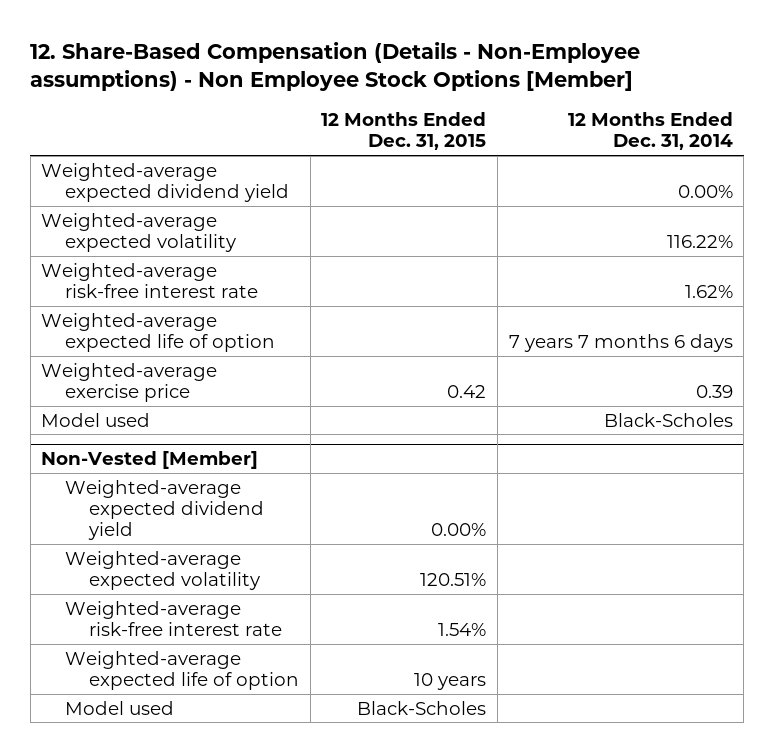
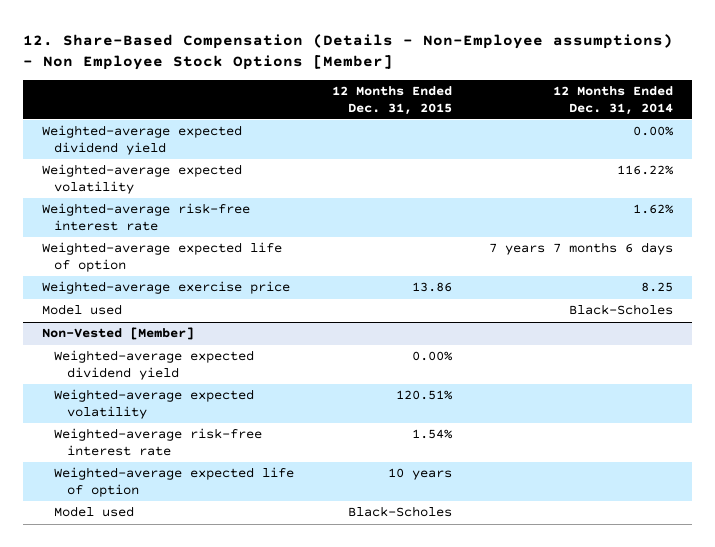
[447,385,487,399] 0.42 -> [411,282,452,293] 13.86
[695,385,733,399] 0.39 -> [641,282,674,293] 8.25

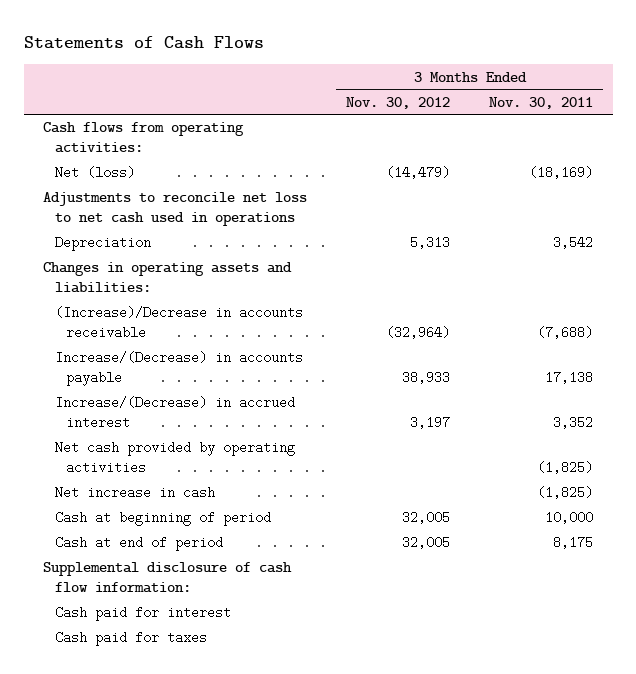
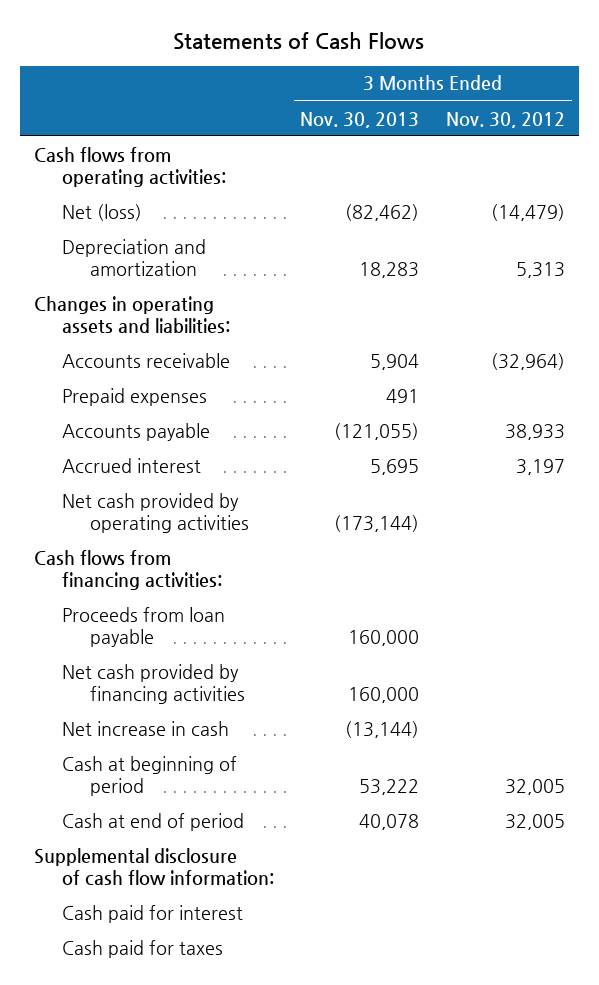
[489,96,594,109] Nov. 30, 2011 -> none
none -> [300,111,420,128] Nov. 30, 2013
[43,192,308,227] Adjustments to reconcile net loss to net cash used in operations -> none
[54,236,151,252] Depreciation -> [61,238,206,276] Depreciation and amortization
[54,306,303,340] (Increase)/Decrease in accounts receivable -> [61,352,230,368] Accounts receivable
none -> [61,387,207,406] Prepaid expenses
[54,351,303,387] Increase/(Decrease) in accounts payable -> [61,422,210,441] Accounts payable
[54,396,295,430] Increase/(Decrease) in accrued interest -> [61,457,201,473] Accrued interest
none -> [33,549,222,590] Cash flows from financing activities:
none -> [61,606,225,647] Proceeds from loan payable
none -> [61,663,245,704] Net cash provided by financing activities

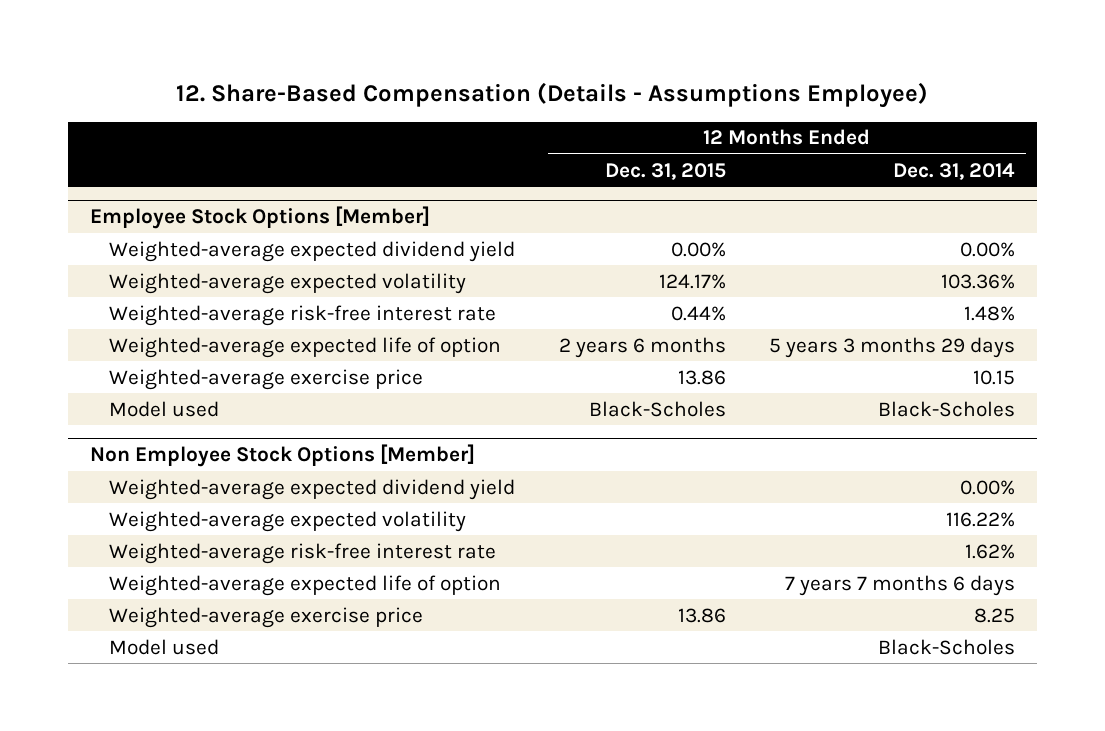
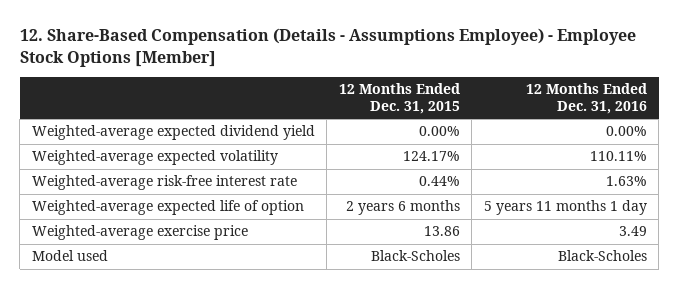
[176,81,929,108] 12. Share-Based Compensation (Details - Assumptions Employee) -> [19,28,636,68] 12. Share-Based Compensation (Details - Assumptions Employee) - Employee Stock Options [Member]
[892,162,1015,180] Dec. 31, 2014 -> none
none -> [525,83,647,114] 12 Months Ended Dec. 31, 2016
[89,206,430,230] Employee Stock Options [Member] -> none
[89,444,475,468] Non Employee Stock Options [Member] -> none
[109,478,516,500] Weighted-average expected dividend yield -> none
[109,510,467,532] Weighted-average expected volatility -> none
[109,542,497,564] Weighted-average risk-free interest rate -> none
[109,574,502,596] Weighted-average expected life of option -> none
[109,606,424,628] Weighted-average exercise price -> none
[109,638,220,655] Model used -> none

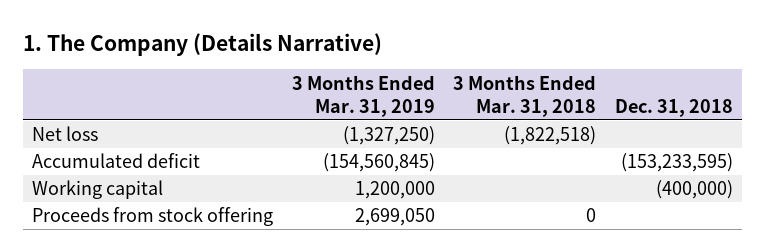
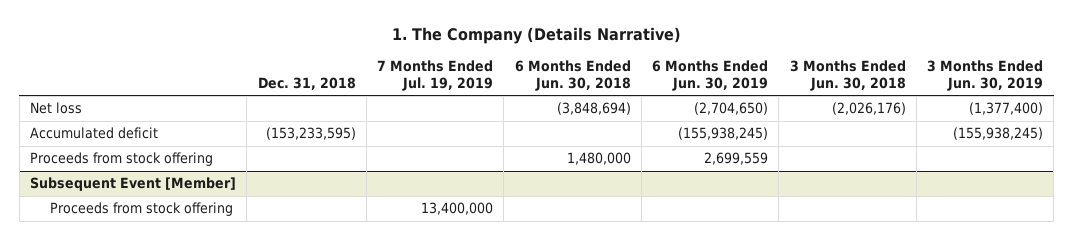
[291,74,435,117] 3 Months Ended Mar. 31, 2019 -> none
[453,74,597,117] 3 Months Ended Mar. 31, 2018 -> none
none -> [377,60,494,91] 7 Months Ended Jul. 19, 2019
none -> [514,60,631,91] 6 Months Ended Jun. 30, 2018
none -> [652,60,769,91] 6 Months Ended Jun. 30, 2019
none -> [789,60,906,91] 3 Months Ended Jun. 30, 2018
none -> [927,60,1044,91] 3 Months Ended Jun. 30, 2019
[32,180,164,200] Working capital -> none
none -> [30,177,237,192] Subsequent Event [Member]
none -> [49,202,233,217] Proceeds from stock offering

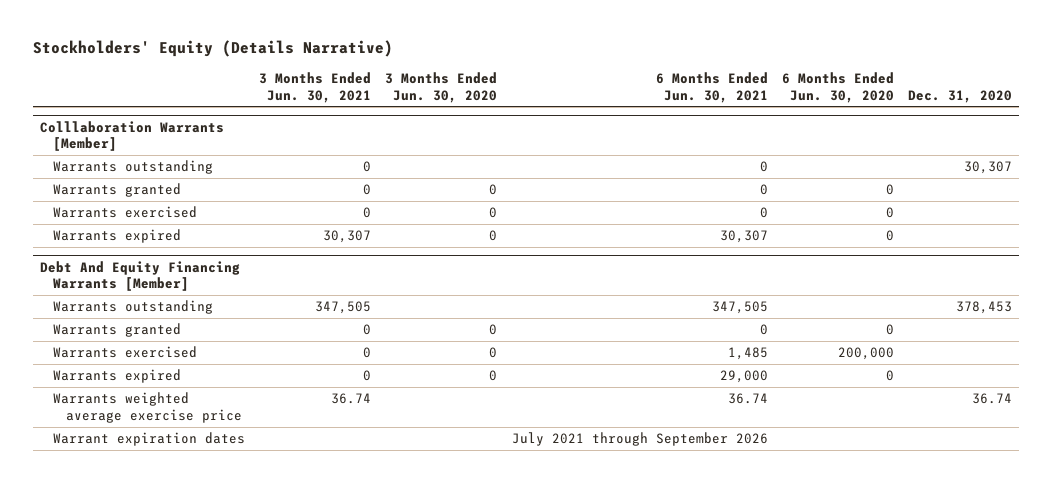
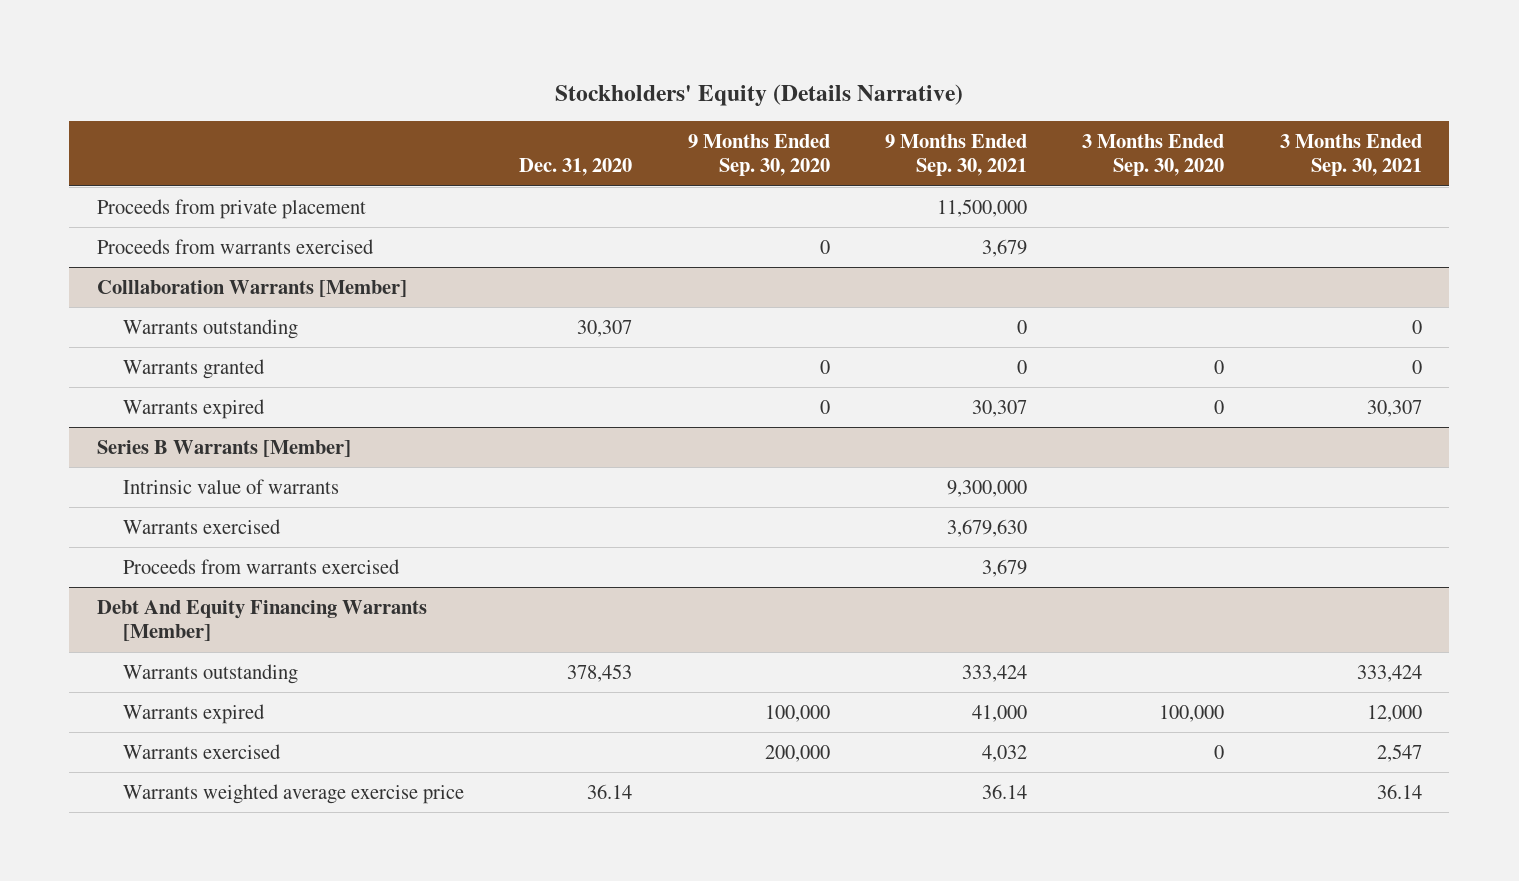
[259,71,372,103] 3 Months Ended Jun. 30, 2021 -> none
[385,71,498,103] 3 Months Ended Jun. 30, 2020 -> none
[655,71,768,103] 6 Months Ended Jun. 30, 2021 -> none
[781,71,894,103] 6 Months Ended Jun. 30, 2020 -> none
none -> [687,133,830,177] 9 Months Ended Sep. 30, 2020
none -> [885,133,1028,177] 9 Months Ended Sep. 30, 2021
none -> [1082,133,1225,177] 3 Months Ended Sep. 30, 2020
none -> [1279,133,1422,177] 3 Months Ended Sep. 30, 2021
none -> [96,198,366,219] Proceeds from private placement
none -> [96,238,374,254] Proceeds from warrants exercised
[52,206,197,219] Warrants exercised -> none
none -> [96,439,351,457] Series B Warrants [Member]
none -> [123,478,340,494] Intrinsic value of warrants
none -> [123,518,282,534] Warrants exercised
none -> [123,558,401,574] Proceeds from warrants exercised
[52,323,181,338] Warrants granted -> none
[52,432,245,447] Warrant expiration dates -> none
[52,346,197,359] Warrants exercised -> [123,743,282,759] Warrants exercised
[972,393,1013,405] 36.74 -> [587,783,633,799] 36.14

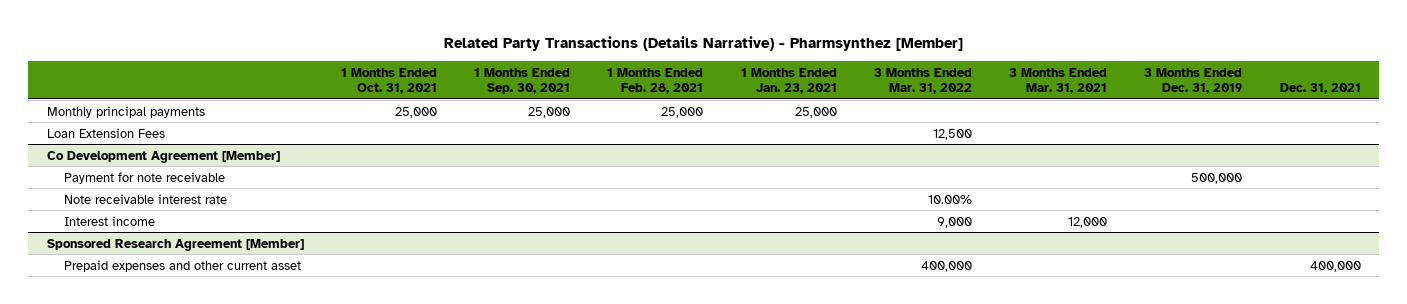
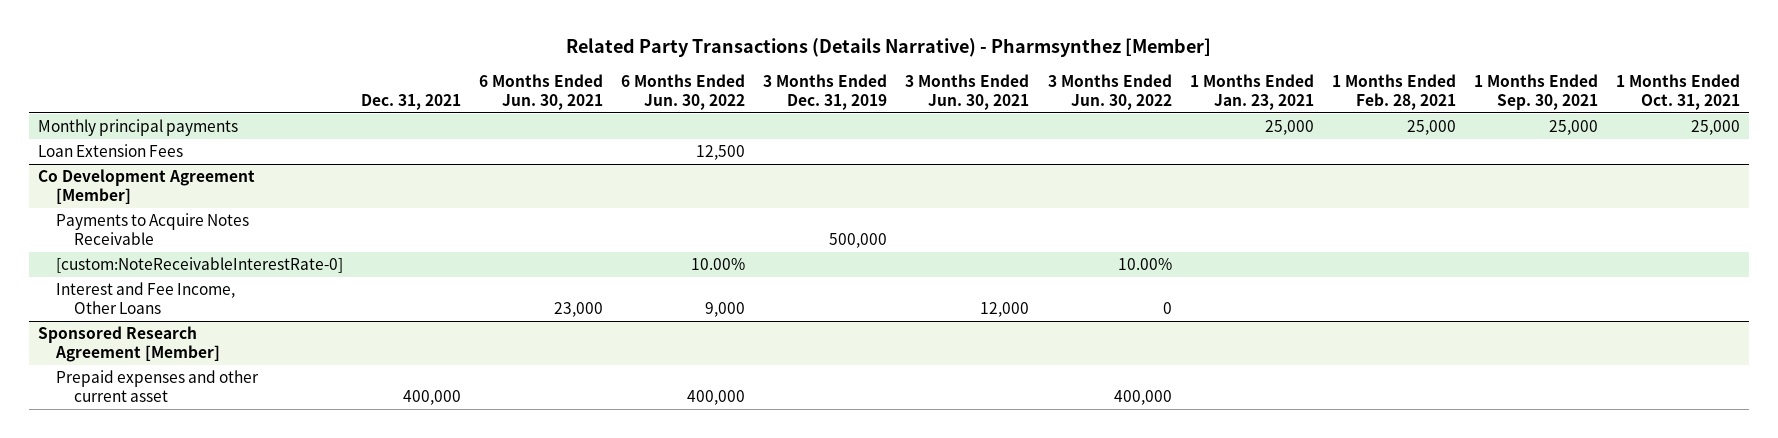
[873,67,972,94] 3 Months Ended Mar. 31, 2022 -> none
[1009,67,1108,94] 3 Months Ended Mar. 31, 2021 -> none
none -> [479,73,604,111] 6 Months Ended Jun. 30, 2021
none -> [621,73,746,111] 6 Months Ended Jun. 30, 2022
none -> [905,73,1030,111] 3 Months Ended Jun. 30, 2021
none -> [1047,73,1172,111] 3 Months Ended Jun. 30, 2022
[63,171,225,184] Payment for note receivable -> [55,213,249,246] Payments to Acquire Notes Receivable
[63,193,227,204] Note receivable interest rate -> [55,257,343,274] [custom:NoteReceivableInterestRate-0]
[63,215,155,226] Interest income -> [55,282,235,315] Interest and Fee Income, Other Loans

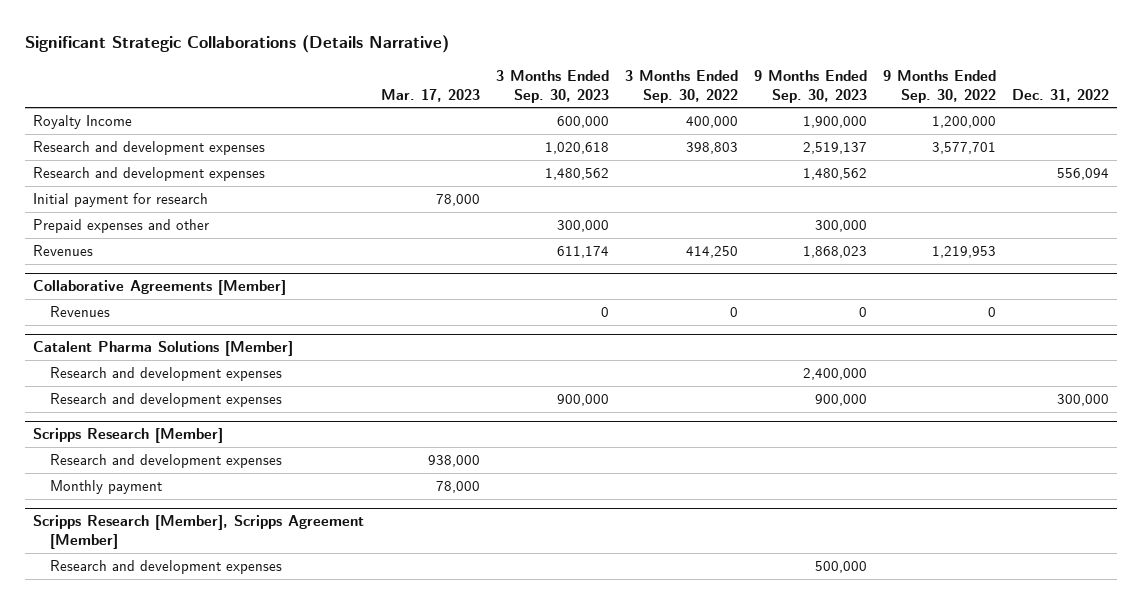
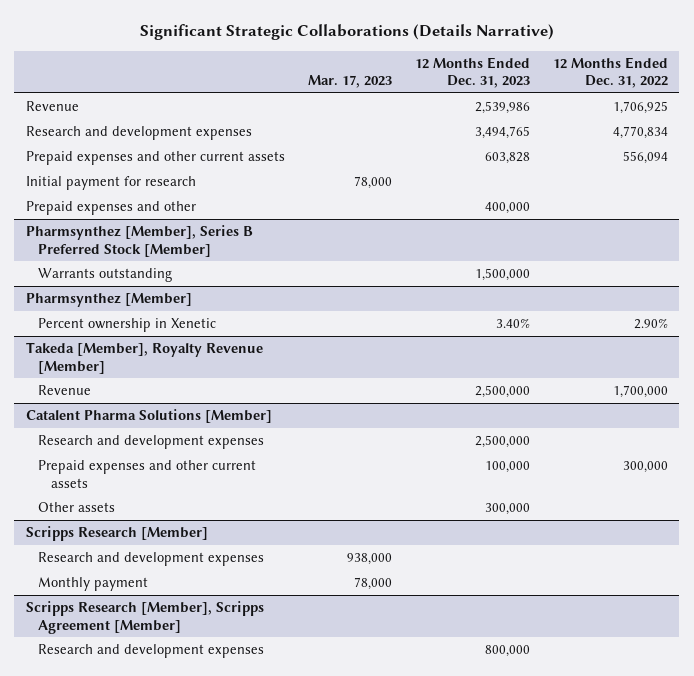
[495,69,609,103] 3 Months Ended Sep. 30, 2023 -> none
[624,69,738,103] 3 Months Ended Sep. 30, 2022 -> none
[754,69,868,103] 9 Months Ended Sep. 30, 2023 -> none
[883,69,997,103] 9 Months Ended Sep. 30, 2022 -> none
[1012,88,1110,102] Dec. 31, 2022 -> none
none -> [414,56,530,89] 12 Months Ended Dec. 31, 2023
none -> [552,56,668,89] 12 Months Ended Dec. 31, 2022
[33,114,133,129] Royalty Income -> none
[33,140,266,155] Research and development expenses -> none
none -> [25,100,79,111] Revenue
none -> [25,150,285,165] Prepaid expenses and other current assets
[33,244,94,256] Revenues -> none
[33,280,287,296] Collaborative Agreements [Member] -> none
[50,305,111,317] Revenues -> none
none -> [25,224,253,257] Pharmsynthez [Member], Series B Preferred Stock [Member]
none -> [38,267,173,282] Warrants outstanding
none -> [25,292,192,307] Pharmsynthez [Member]
none -> [38,317,217,332] Percent ownership in Xenetic
none -> [25,341,263,374] Takeda [Member], Royalty Revenue [Member]
none -> [38,384,92,395] Revenue
[50,392,283,407] Research and development expenses -> [38,459,257,488] Prepaid expenses and other current assets
none -> [38,501,116,512] Other assets

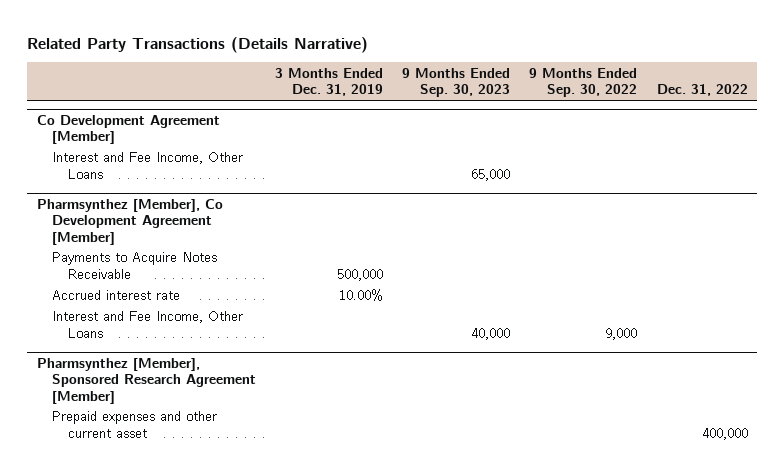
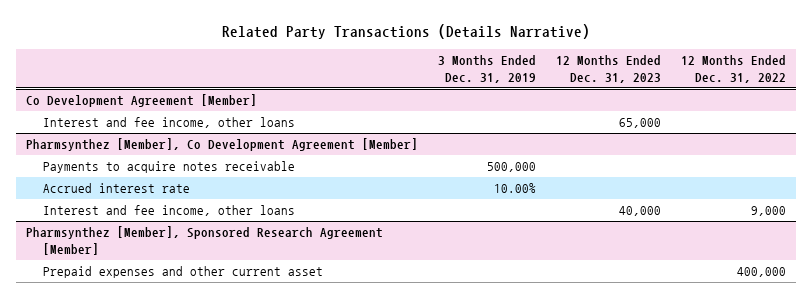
[402,67,511,98] 9 Months Ended Sep. 30, 2023 -> none
[529,67,638,98] 9 Months Ended Sep. 30, 2022 -> none
[656,84,748,97] Dec. 31, 2022 -> none
none -> [555,55,661,84] 12 Months Ended Dec. 31, 2023
none -> [680,55,786,84] 12 Months Ended Dec. 31, 2022
[52,152,244,179] Interest and Fee Income, Other Loans -> [42,117,295,129] Interest and fee income, other loans
[52,252,218,279] Payments to Acquire Notes Receivable -> [42,161,295,174] Payments to acquire notes receivable
[52,311,244,338] Interest and Fee Income, Other Loans -> [42,205,295,217] Interest and fee income, other loans

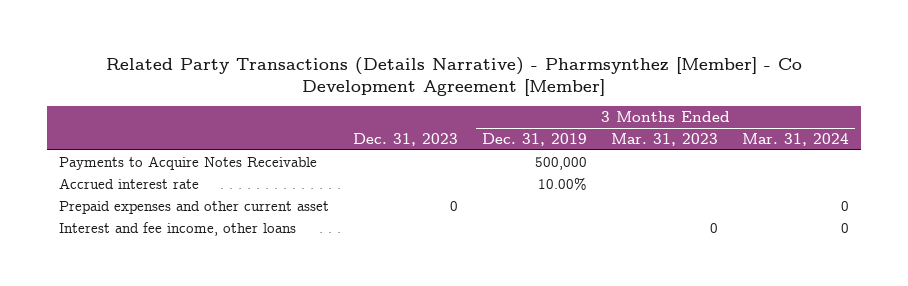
[221,24,590,40] Related Party Transactions (Details Narrative) -> [106,56,803,96] Related Party Transactions (Details Narrative) - Pharmsynthez [Member] - Co Development Agreement [Member]
[555,55,661,84] 12 Months Ended Dec. 31, 2023 -> none
[680,55,786,84] 12 Months Ended Dec. 31, 2022 -> none
none -> [353,132,459,146] Dec. 31, 2023
none -> [611,132,719,146] Mar. 31, 2023
none -> [742,132,850,146] Mar. 31, 2024
[25,94,257,108] Co Development Agreement [Member] -> none
[42,117,295,129] Interest and fee income, other loans -> none
[25,138,418,152] Pharmsynthez [Member], Co Development Agreement [Member] -> none
[42,161,295,174] Payments to acquire notes receivable -> [59,155,318,170] Payments to Acquire Notes Receivable
none -> [59,200,330,214] Prepaid expenses and other current asset
[25,226,383,255] Pharmsynthez [Member], Sponsored Research Agreement [Member] -> none
[42,266,323,279] Prepaid expenses and other current asset -> none

